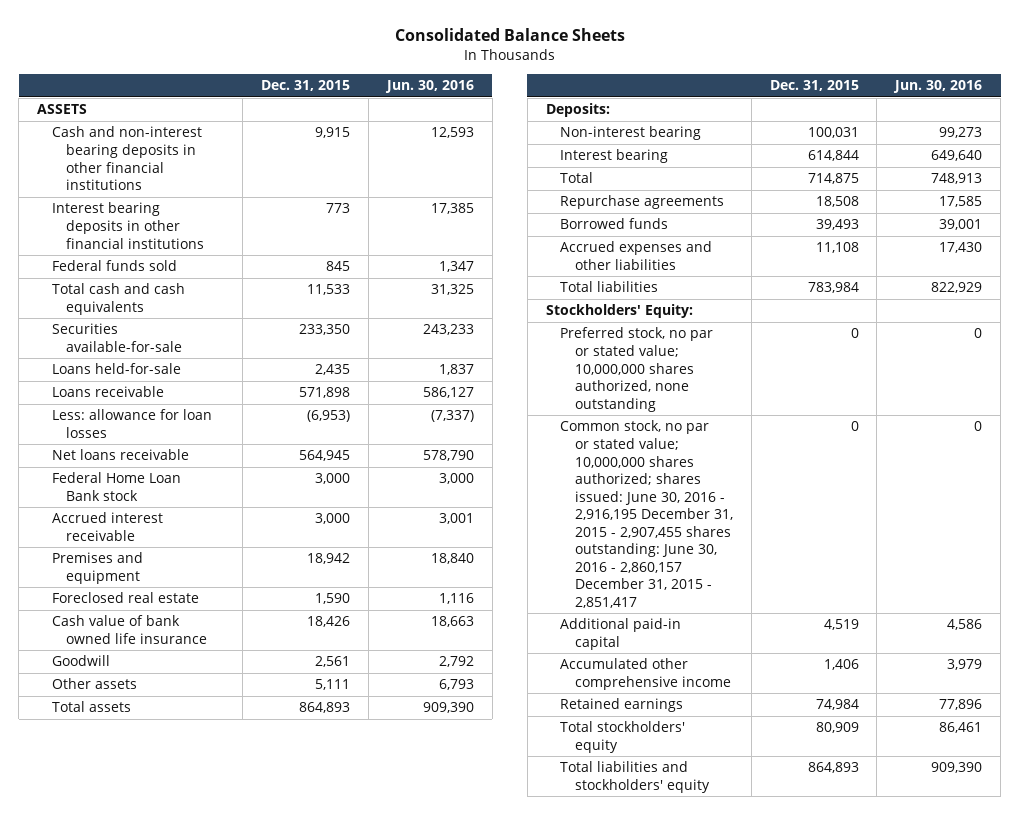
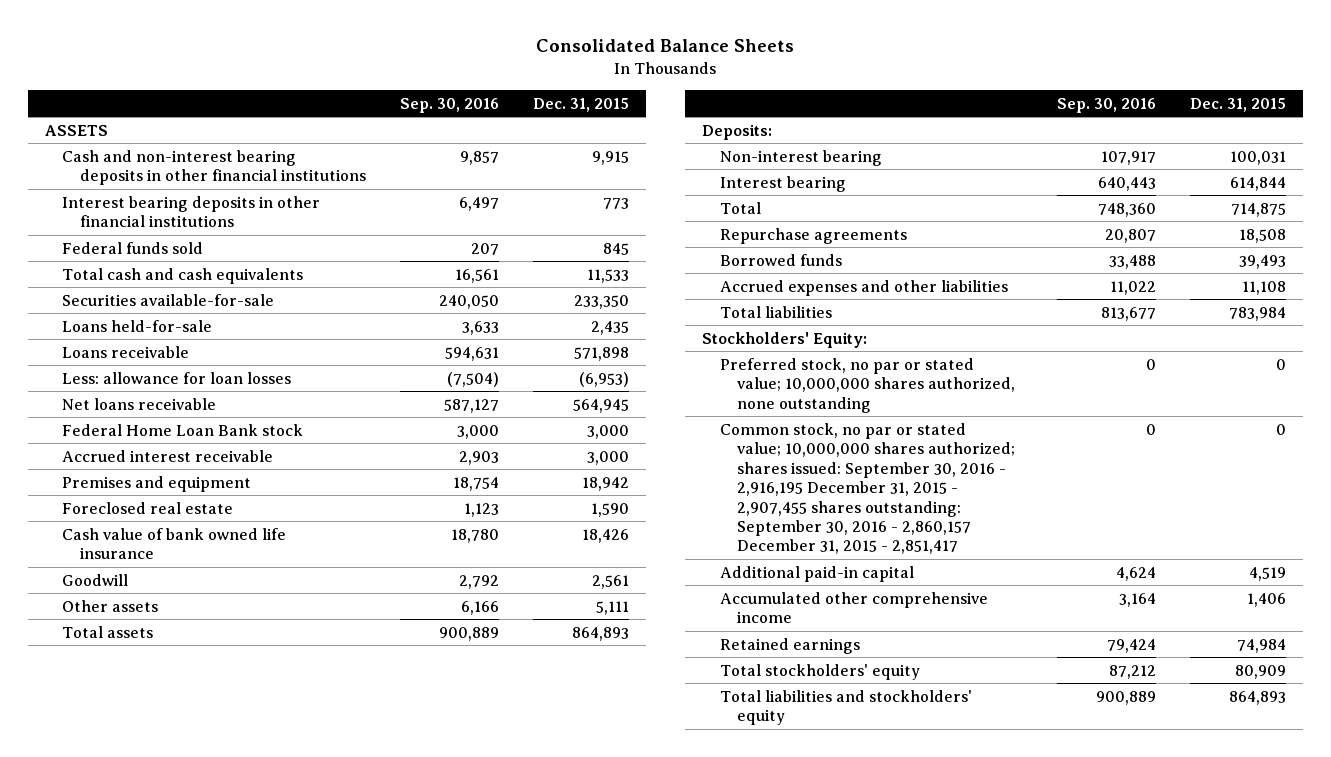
[384,80,474,94] Jun. 30, 2016 -> none
none -> [399,97,499,113] Sep. 30, 2016
[560,420,733,608] Common stock, no par or stated value; 10,000,000 shares authorized; shares issued: June 30, 2016 - 2,916,195 December 31, 2015 - 2,907,455 shares outstanding: June 30, 2016 - 2,860,157 December 31, 2015 - 2,851,417 -> [719,422,1016,555] Common stock, no par or stated value; 10,000,000 shares authorized; shares issued: September 30, 2016 - 2,916,195 December 31, 2015 - 2,907,455 shares outstanding: September 30, 2016 - 2,860,157 December 31, 2015 - 2,851,417

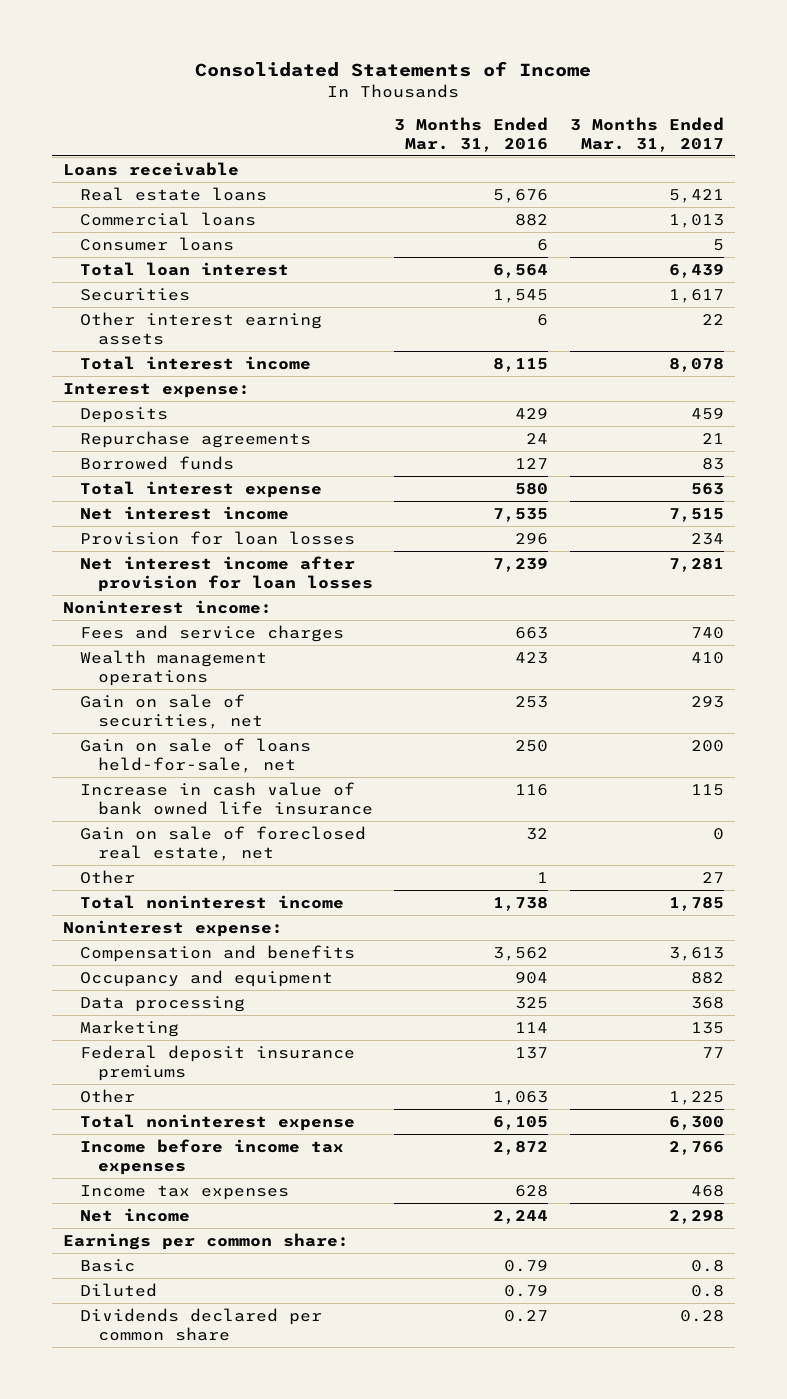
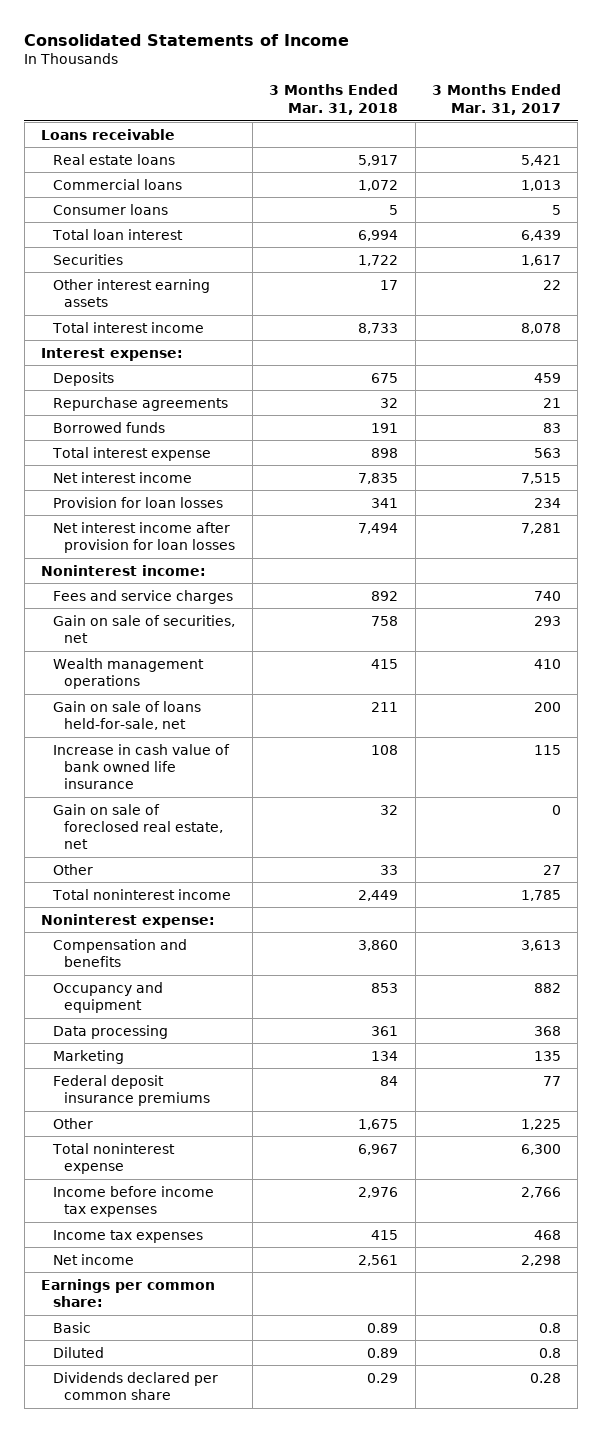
[394,117,549,152] 3 Months Ended Mar. 31, 2016 -> none
none -> [269,84,399,115] 3 Months Ended Mar. 31, 2018
[80,649,268,686] Wealth management operations -> [52,657,204,690] Wealth management operations

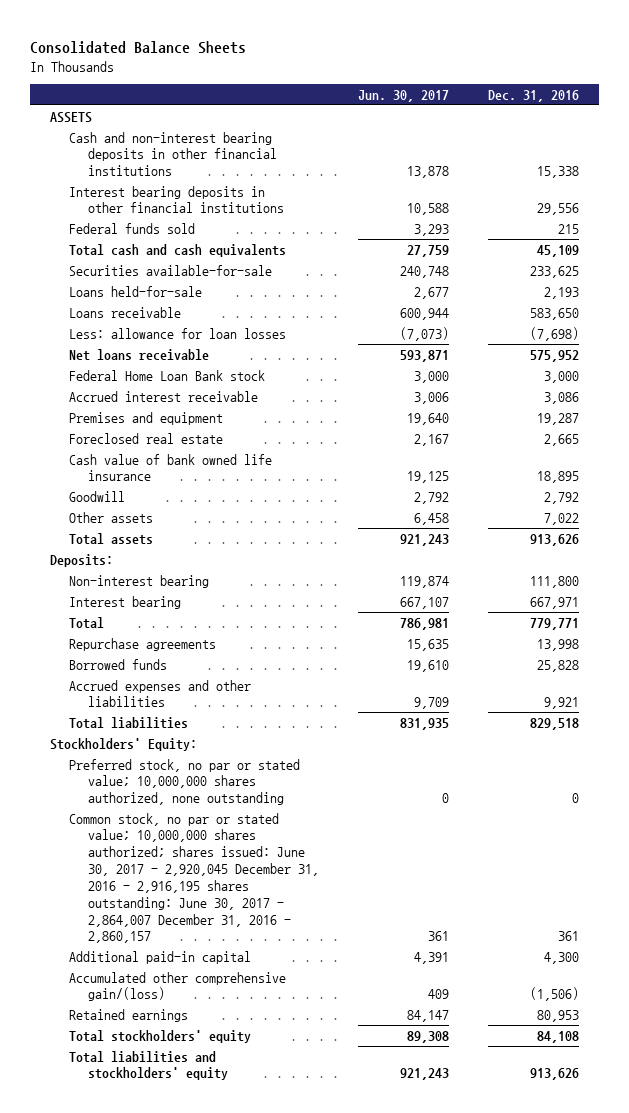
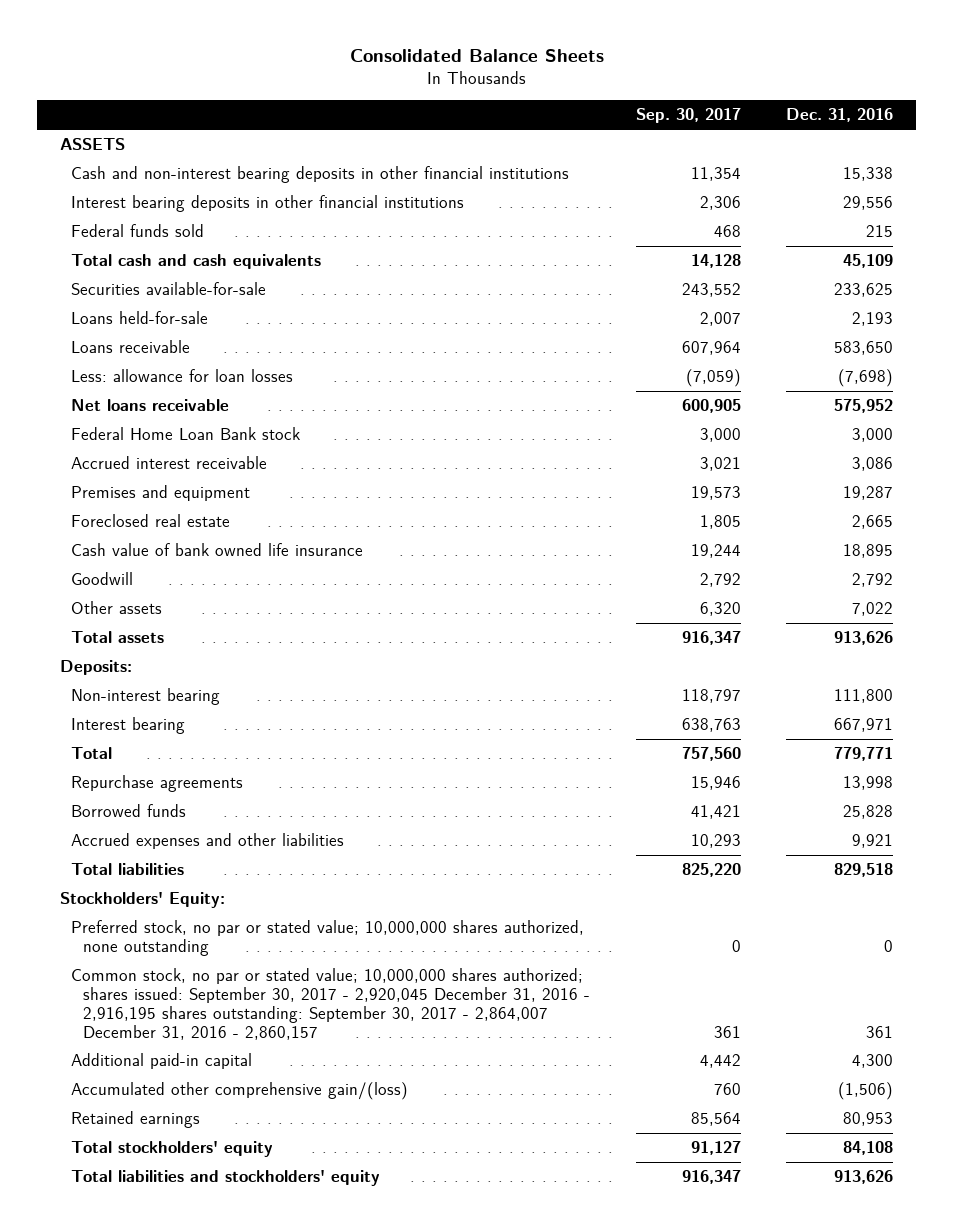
[358,89,450,102] Jun. 30, 2017 -> none
none -> [635,108,741,124] Sep. 30, 2017
[69,812,320,944] Common stock, no par or stated value; 10,000,000 shares authorized; shares issued: June 30, 2017 - 2,920,045 December 31, 2016 - 2,916,195 shares outstanding: June 30, 2017 - 2,864,007 December 31, 2016 - 2,860,157 -> [71,968,591,1040] Common stock, no par or stated value; 10,000,000 shares authorized; shares issued: September 30, 2017 - 2,920,045 December 31, 2016 - 2,916,195 shares outstanding: September 30, 2017 - 2,864,007 December 31, 2016 - 2,860,157

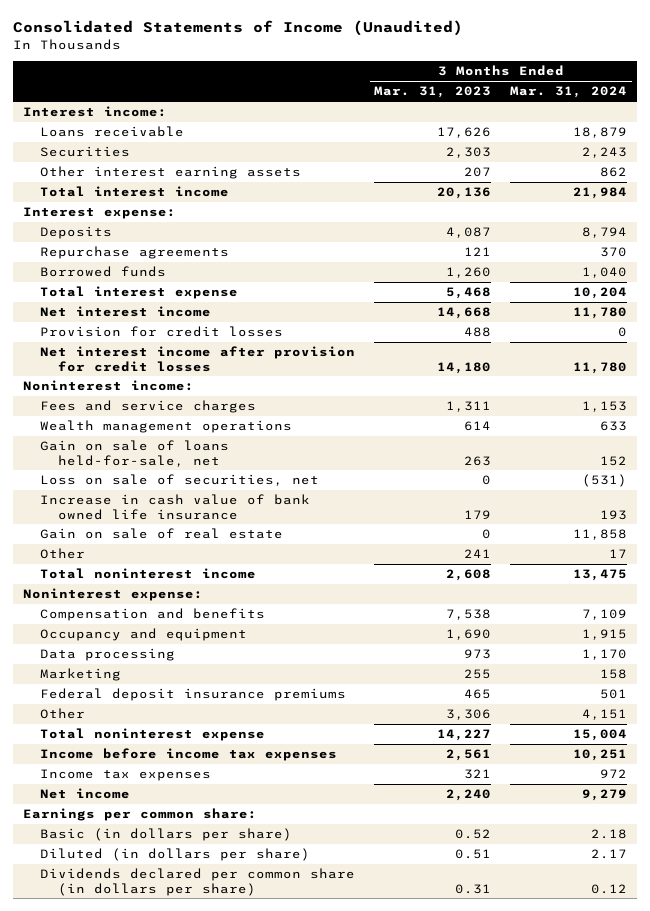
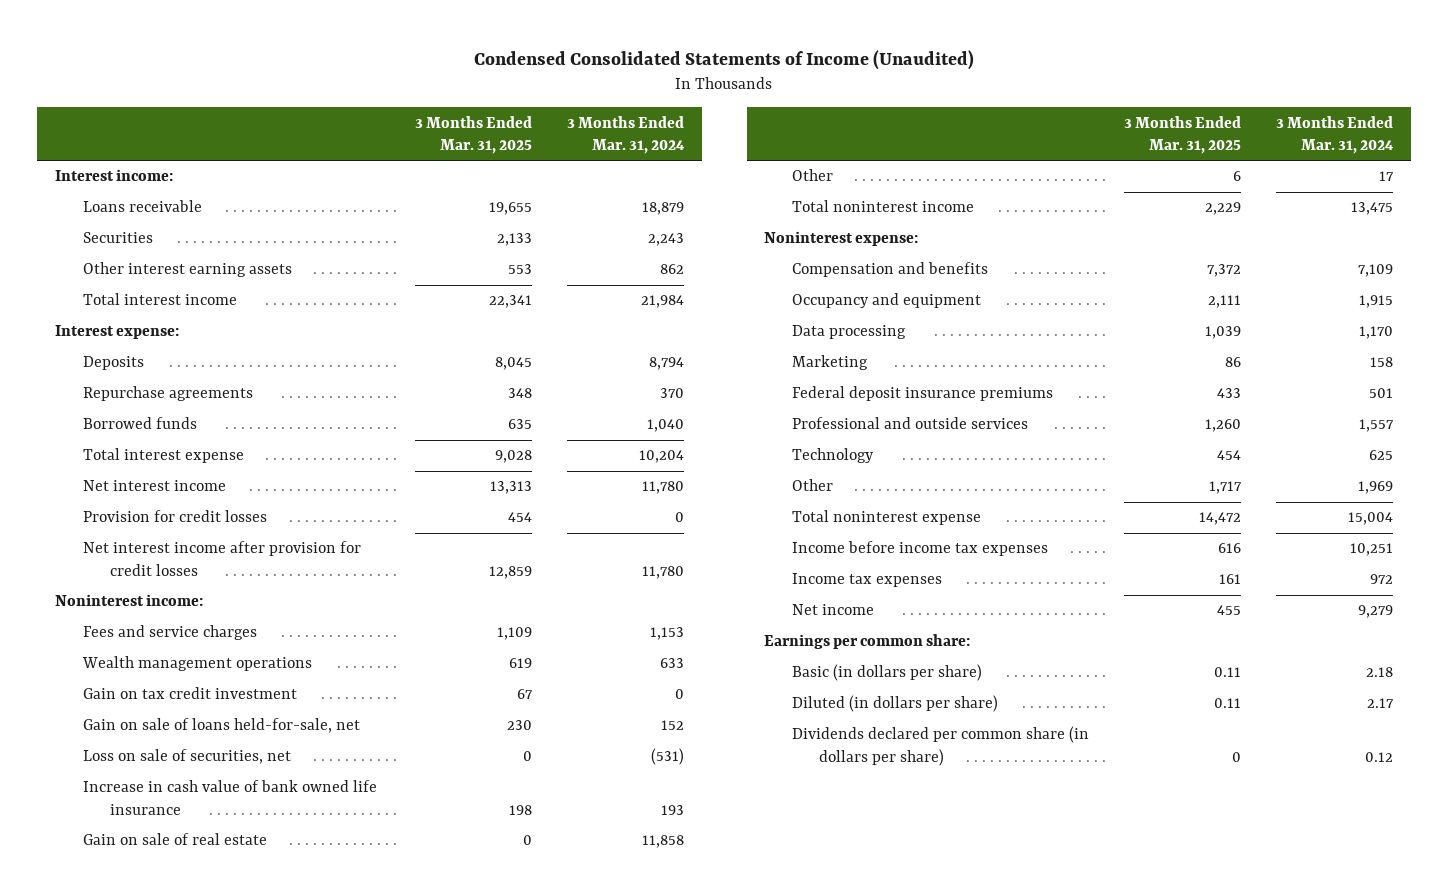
[13,20,464,37] Consolidated Statements of Income (Unaudited) -> [474,50,975,71] Condensed Consolidated Statements of Income (Unaudited)
[374,86,492,99] Mar. 31, 2023 -> none
none -> [415,115,533,154] 3 Months Ended Mar. 31, 2025
none -> [82,687,297,700] Gain on tax credit investment
none -> [791,417,1028,430] Professional and outside services
none -> [791,448,874,464] Technology
[582,709,628,721] 4,151 -> [1358,481,1394,495] 1,969

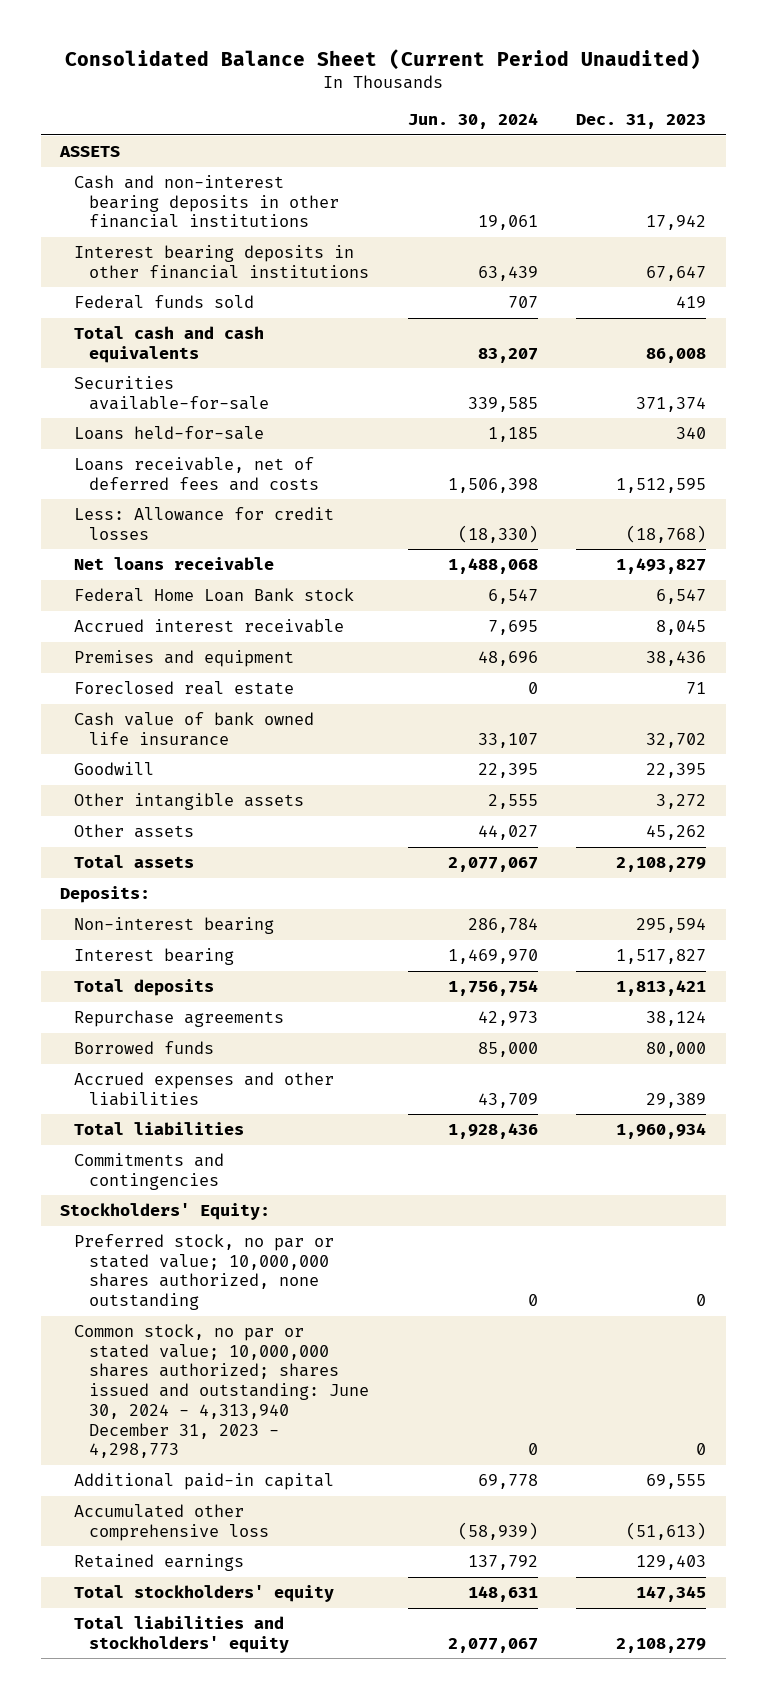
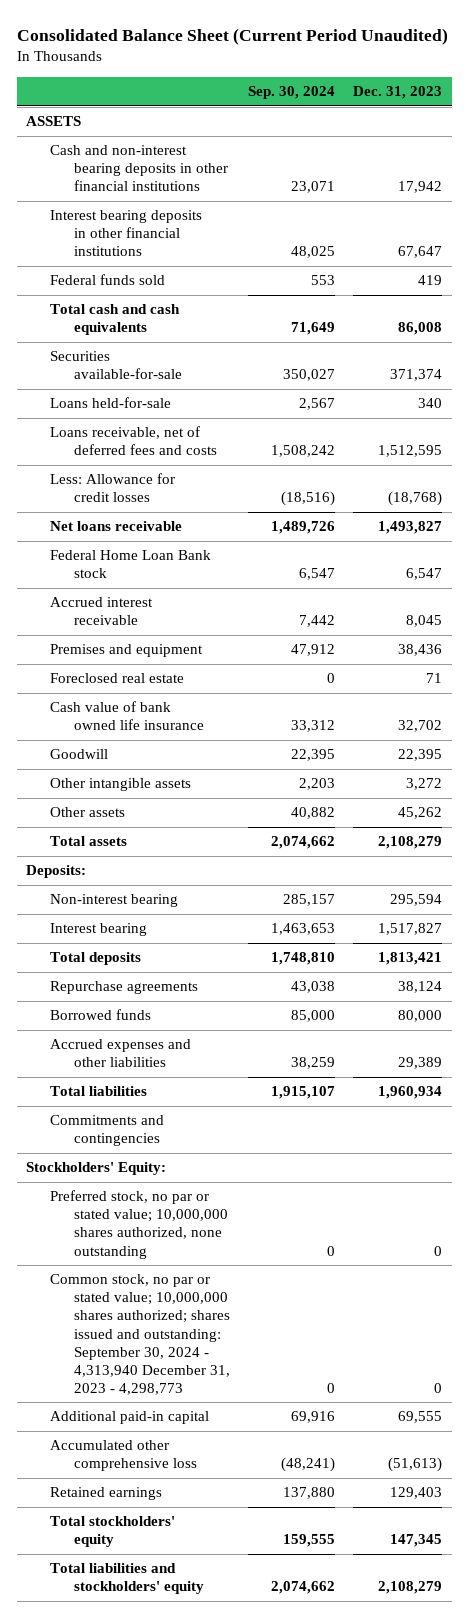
[407,113,538,130] Jun. 30, 2024 -> none
none -> [248,86,336,100] Sep. 30, 2024
[74,1323,370,1459] Common stock, no par or stated value; 10,000,000 shares authorized; shares issued and outstanding: June 30, 2024 - 4,313,940 December 31, 2023 - 4,298,773 -> [50,1274,231,1395] Common stock, no par or stated value; 10,000,000 shares authorized; shares issued and outstanding: September 30, 2024 - 4,313,940 December 31, 2023 - 4,298,773

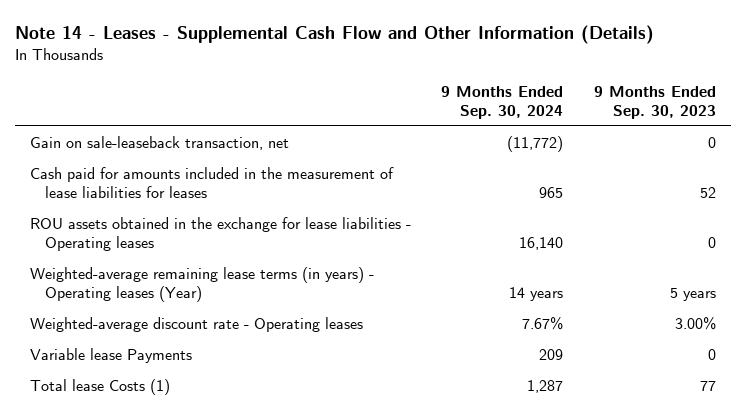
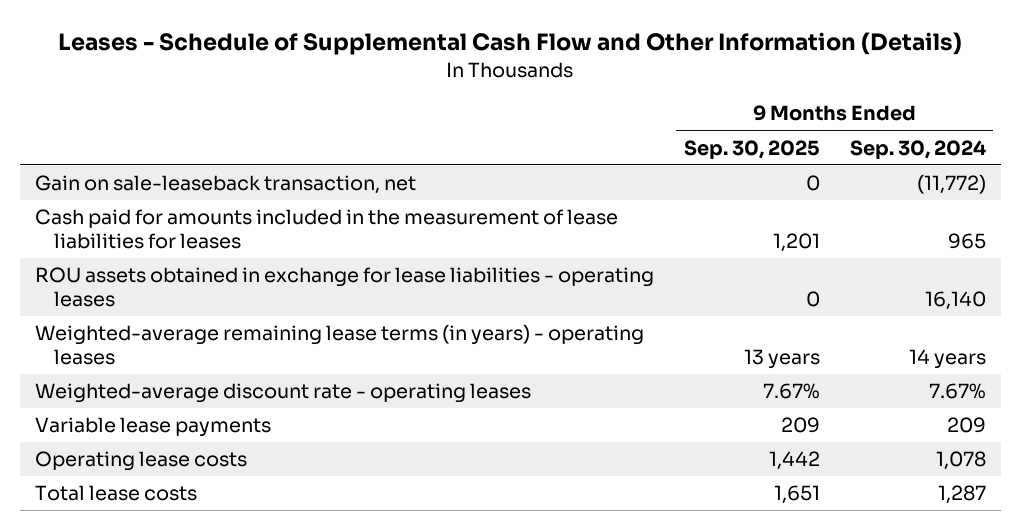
[14,25,654,45] Note 14 - Leases - Supplemental Cash Flow and Other Information (Details) -> [58,32,963,56] Leases - Schedule of Supplemental Cash Flow and Other Information (Details)
[593,86,716,119] 9 Months Ended Sep. 30, 2023 -> none
none -> [683,139,820,159] Sep. 30, 2025
[30,216,412,251] ROU assets obtained in the exchange for lease liabilities - Operating leases -> [35,267,655,307] ROU assets obtained in exchange for lease liabilities - operating leases
[30,266,375,302] Weighted-average remaining lease terms (in years) - Operating leases (Year) -> [35,324,645,365] Weighted-average remaining lease terms (in years) - operating leases
[30,316,364,332] Weighted-average discount rate - Operating leases -> [35,383,532,404] Weighted-average discount rate - operating leases
[30,347,193,363] Variable lease Payments -> [35,417,272,438] Variable lease payments
none -> [35,451,248,472] Operating lease costs
[30,378,171,395] Total lease Costs (1) -> [35,485,198,502] Total lease costs

